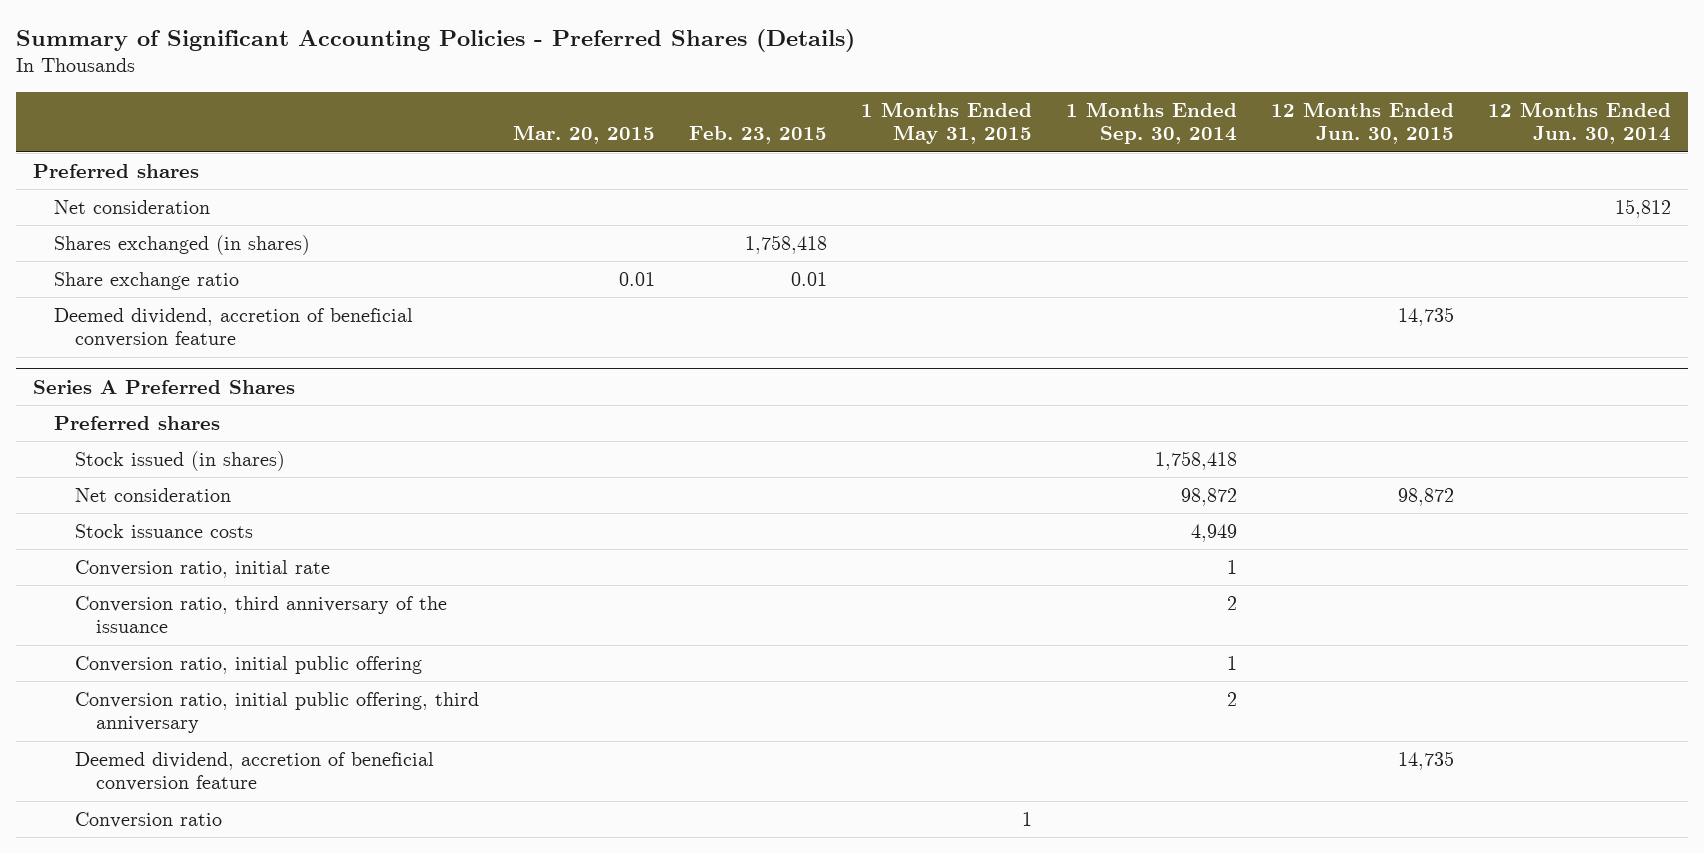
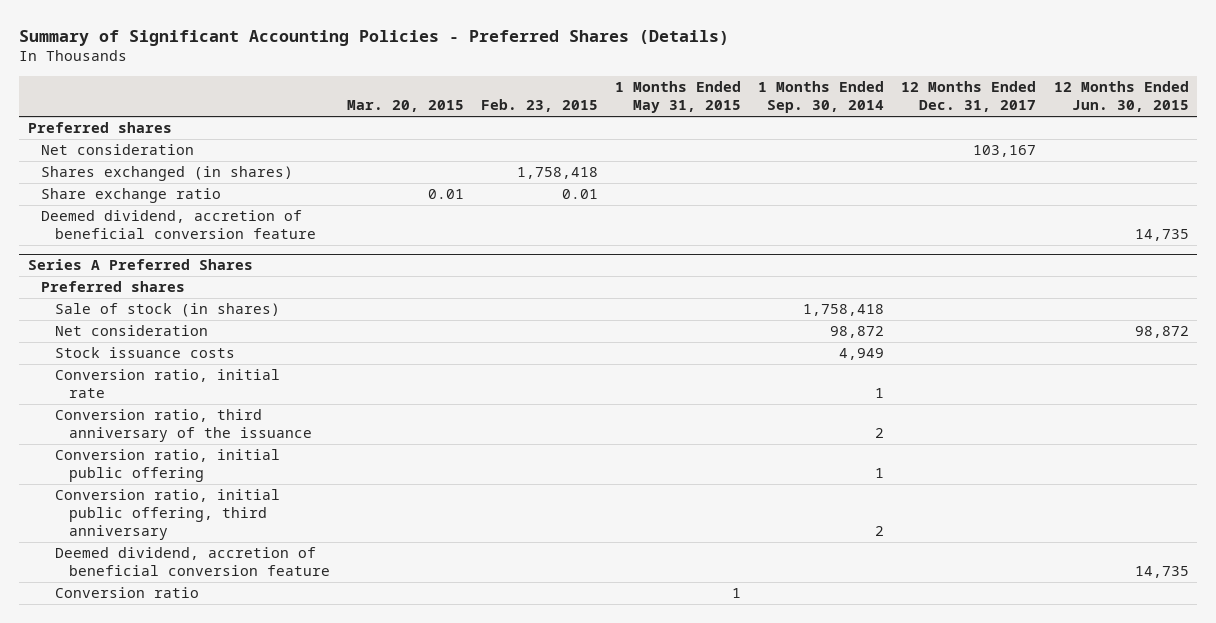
[1488,101,1672,145] 12 Months Ended Jun. 30, 2014 -> none
none -> [901,81,1037,113] 12 Months Ended Dec. 31, 2017
[74,450,285,471] Stock issued (in shares) -> [54,303,280,318] Sale of stock (in shares)

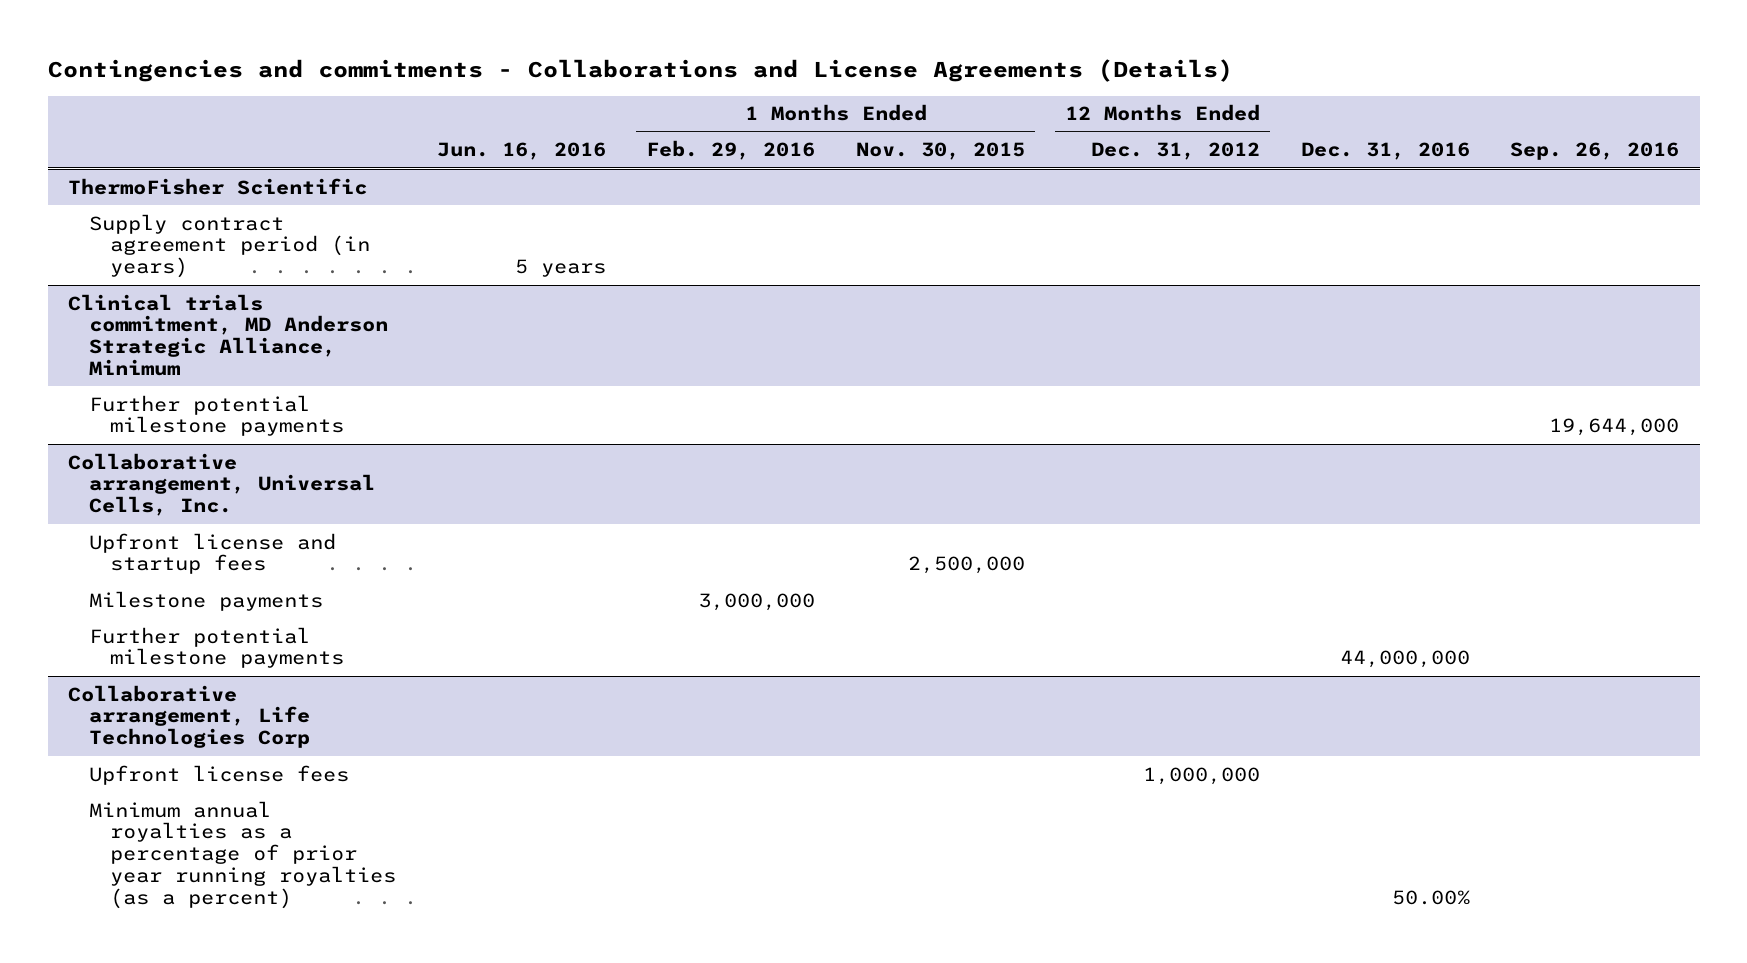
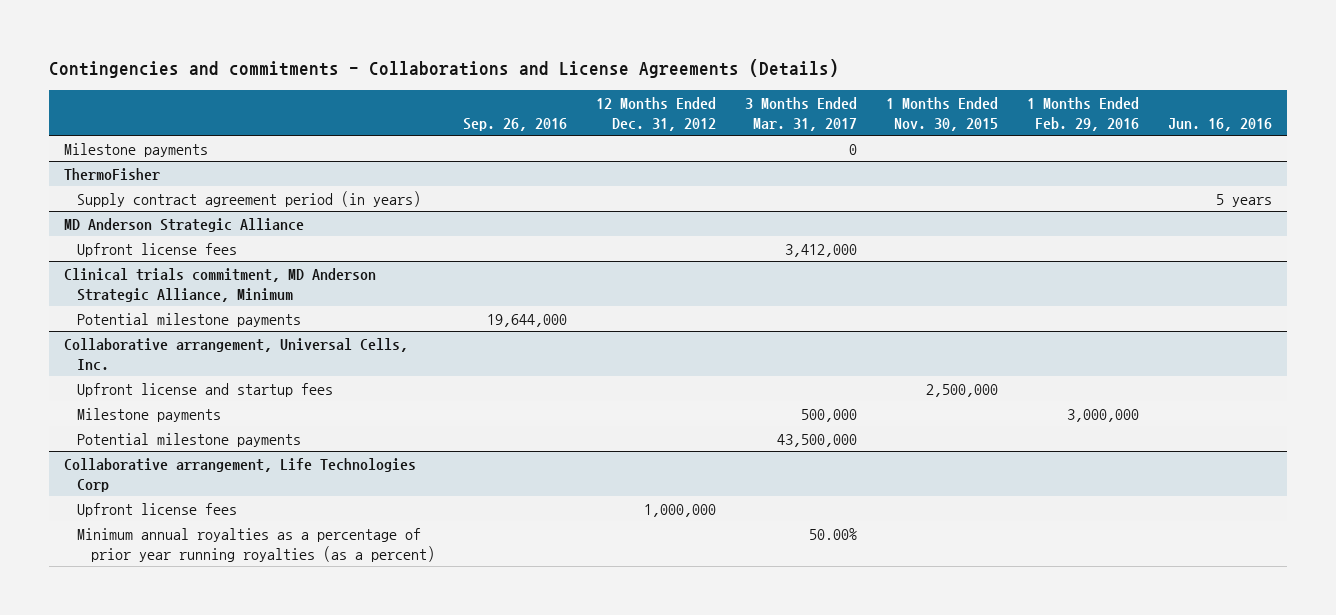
[1300,142,1470,161] Dec. 31, 2016 -> none
none -> [745,96,858,131] 3 Months Ended Mar. 31, 2017
none -> [63,142,208,157] Milestone payments
[68,177,368,195] ThermoFisher Scientific -> [63,167,160,180] ThermoFisher
none -> [63,217,304,232] MD Anderson Strategic Alliance
none -> [77,242,238,257] Upfront license fees
[89,394,345,437] Further potential milestone payments -> [77,312,302,327] Potential milestone payments
[89,626,345,669] Further potential milestone payments -> [77,432,302,447] Potential milestone payments

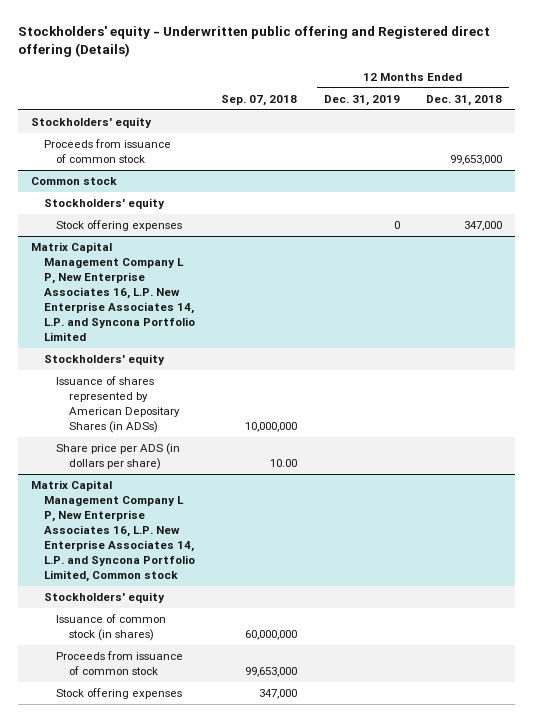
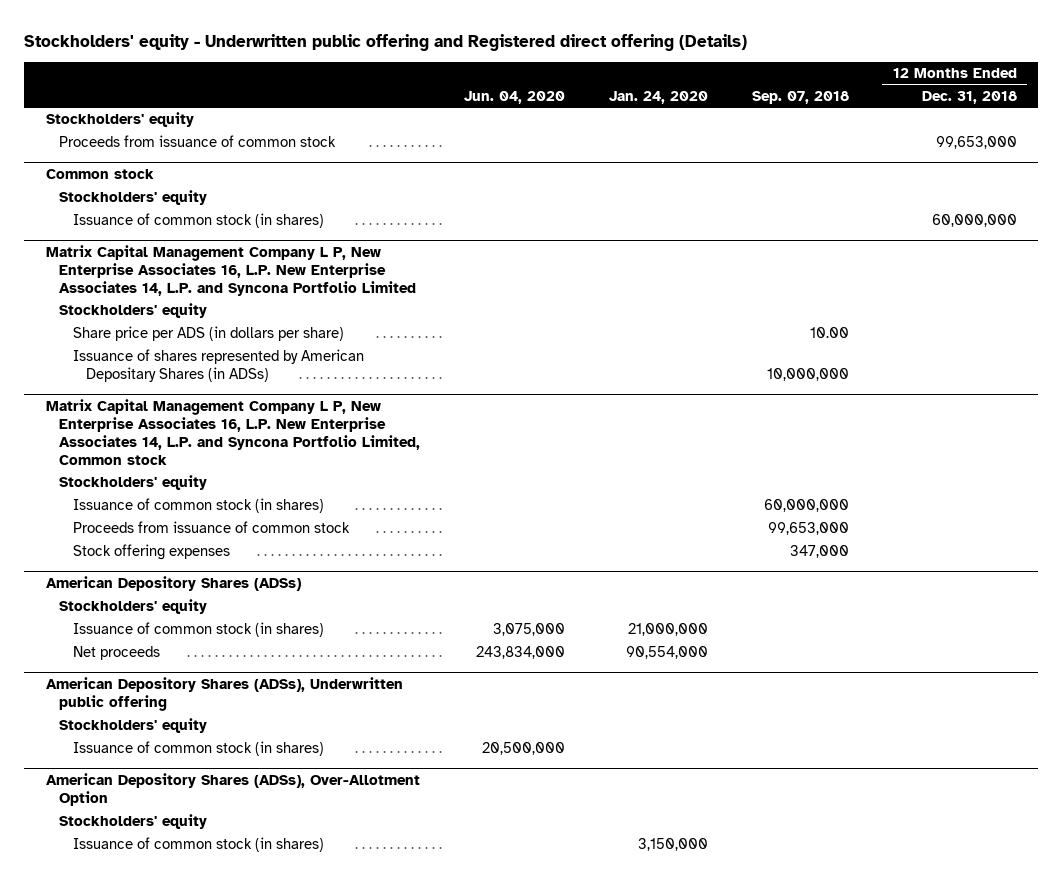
[323,95,400,107] Dec. 31, 2019 -> none
none -> [464,91,566,105] Jun. 04, 2020
none -> [608,91,708,105] Jan. 24, 2020
[56,220,183,232] Stock offering expenses -> none
none -> [72,213,324,229] Issuance of common stock (in shares)
[56,376,180,434] Issuance of shares represented by American Depositary Shares (in ADSs) -> [72,349,364,383] Issuance of shares represented by American Depositary Shares (in ADSs)
none -> [46,576,302,592] American Depository Shares (ADSs)
none -> [59,599,208,615] Stockholders' equity
none -> [72,622,324,638] Issuance of common stock (in shares)
none -> [72,646,160,661] Net proceeds
none -> [46,677,404,712] American Depository Shares (ADSs), Underwritten public offering
none -> [59,718,208,734] Stockholders' equity
none -> [72,741,324,757] Issuance of common stock (in shares)
none -> [46,773,421,807] American Depository Shares (ADSs), Over-Allotment Option
none -> [59,814,208,830] Stockholders' equity
none -> [72,837,324,853] Issuance of common stock (in shares)

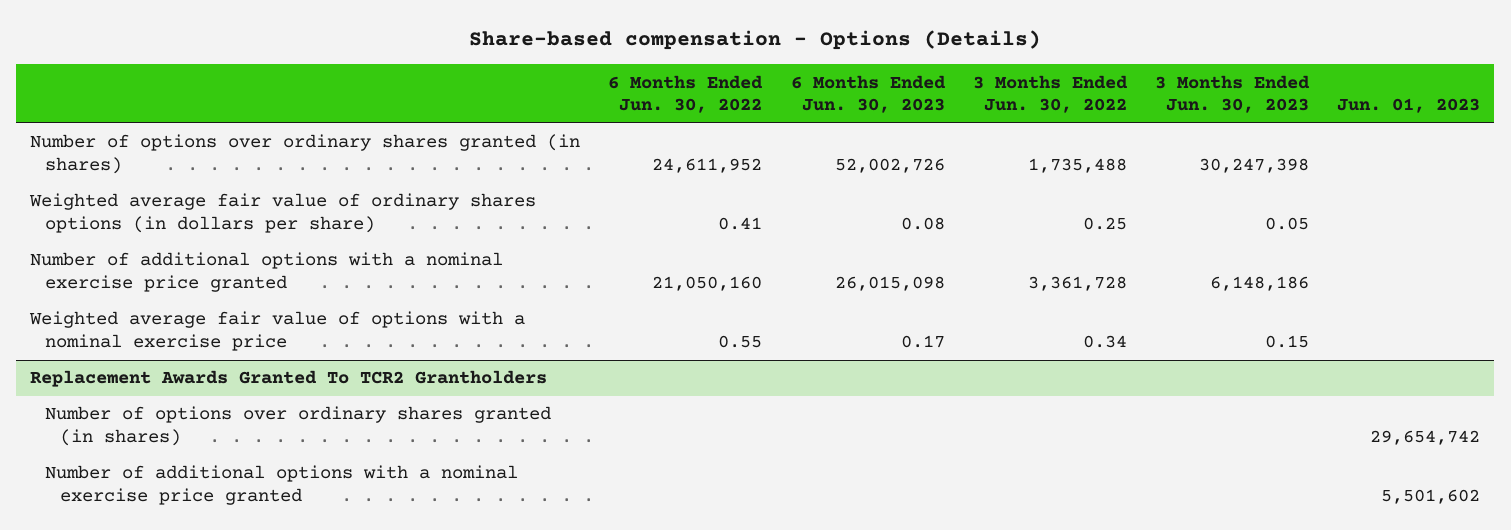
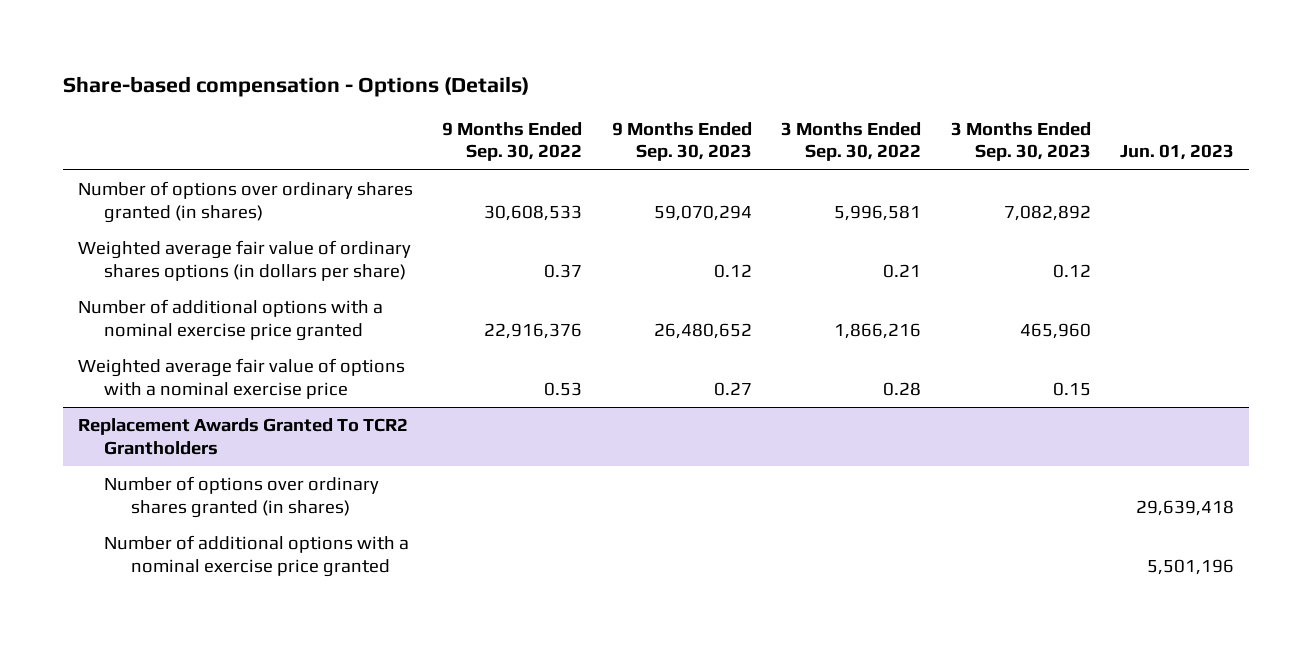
[608,74,764,114] 6 Months Ended Jun. 30, 2022 -> none
[790,74,946,114] 6 Months Ended Jun. 30, 2023 -> none
[972,74,1128,114] 3 Months Ended Jun. 30, 2022 -> none
[1155,74,1311,114] 3 Months Ended Jun. 30, 2023 -> none
none -> [442,121,583,162] 9 Months Ended Sep. 30, 2022
none -> [611,121,752,162] 9 Months Ended Sep. 30, 2023
none -> [781,121,922,162] 3 Months Ended Sep. 30, 2022
none -> [950,121,1091,162] 3 Months Ended Sep. 30, 2023
[1370,430,1481,446] 29,654,742 -> [1135,499,1234,516] 29,639,418
[1381,489,1481,505] 5,501,602 -> [1146,558,1234,575] 5,501,196

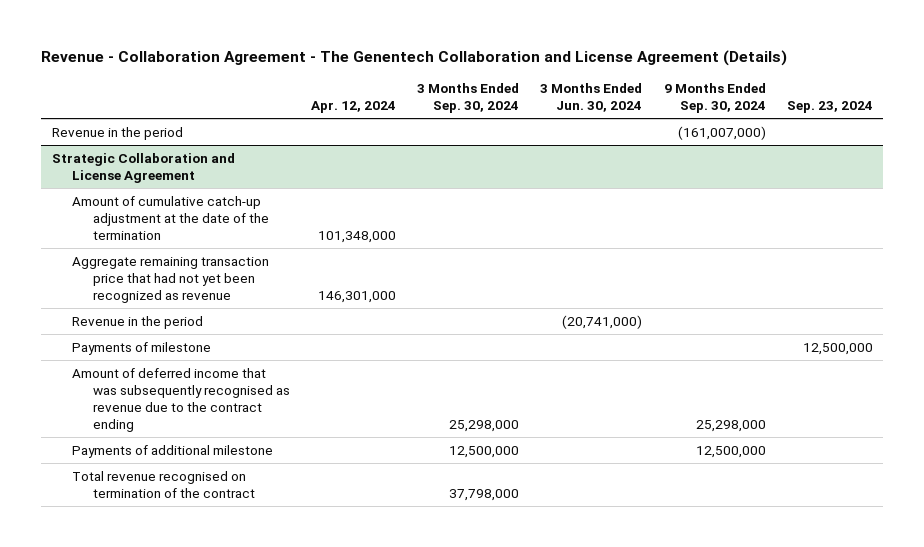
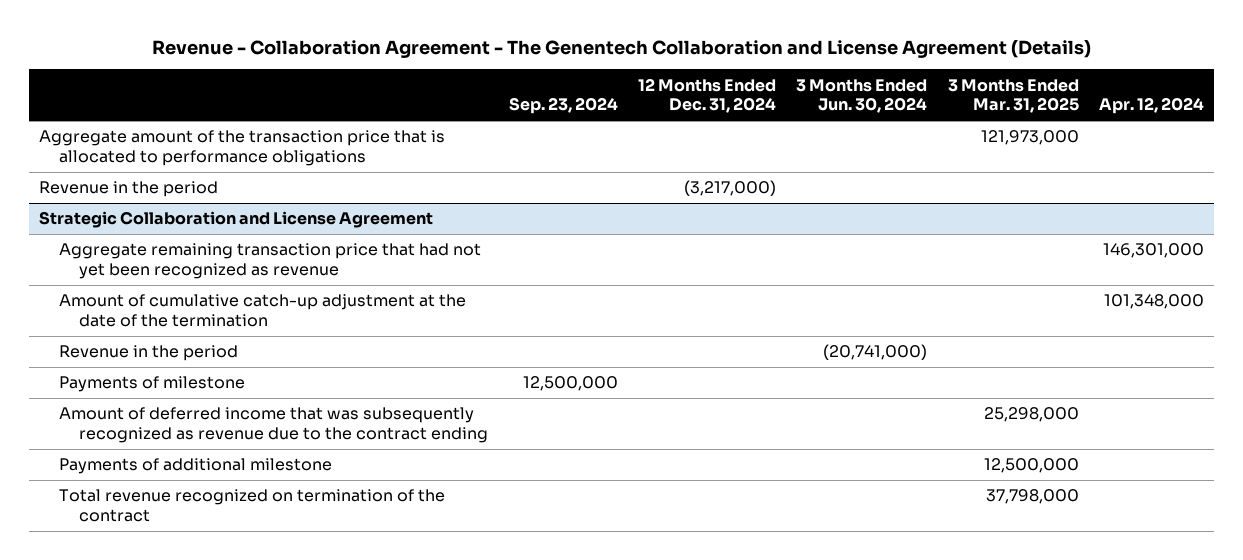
[417,82,520,113] 3 Months Ended Sep. 30, 2024 -> none
[663,82,766,113] 9 Months Ended Sep. 30, 2024 -> none
none -> [638,77,777,114] 12 Months Ended Dec. 31, 2024
none -> [947,78,1079,114] 3 Months Ended Mar. 31, 2025
none -> [39,130,446,166] Aggregate amount of the transaction price that is allocated to performance obligations
[72,195,270,240] Amount of cumulative catch-up adjustment at the date of the termination -> [59,294,467,327] Amount of cumulative catch-up adjustment at the date of the termination
[72,367,291,433] Amount of deferred income that was subsequently recognised as revenue due to the contract ending -> [59,407,489,443] Amount of deferred income that was subsequently recognized as revenue due to the contract ending
[72,470,256,498] Total revenue recognised on termination of the contract -> [59,489,446,522] Total revenue recognized on termination of the contract

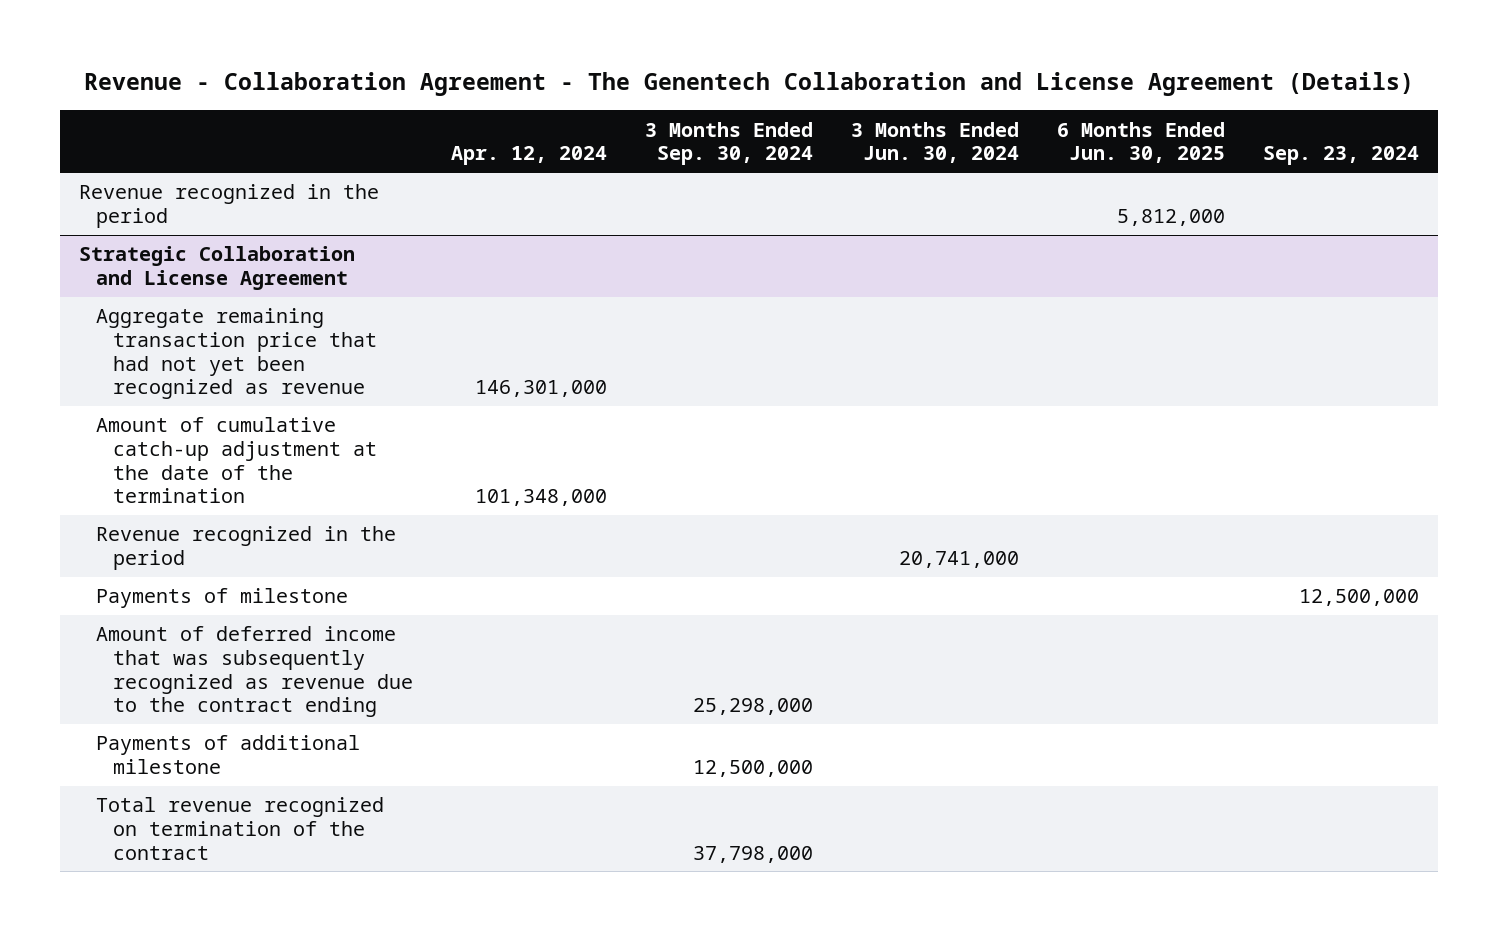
[638,77,777,114] 12 Months Ended Dec. 31, 2024 -> none
[947,78,1079,114] 3 Months Ended Mar. 31, 2025 -> none
none -> [645,121,814,166] 3 Months Ended Sep. 30, 2024
none -> [1056,121,1225,164] 6 Months Ended Jun. 30, 2025
[39,130,446,166] Aggregate amount of the transaction price that is allocated to performance obligations -> none
[39,181,219,198] Revenue in the period -> [78,184,379,228] Revenue recognized in the period
[59,345,239,362] Revenue in the period -> [95,526,396,570] Revenue recognized in the period
[823,344,928,361] (20,741,000) -> [899,550,1020,568] 20,741,000

